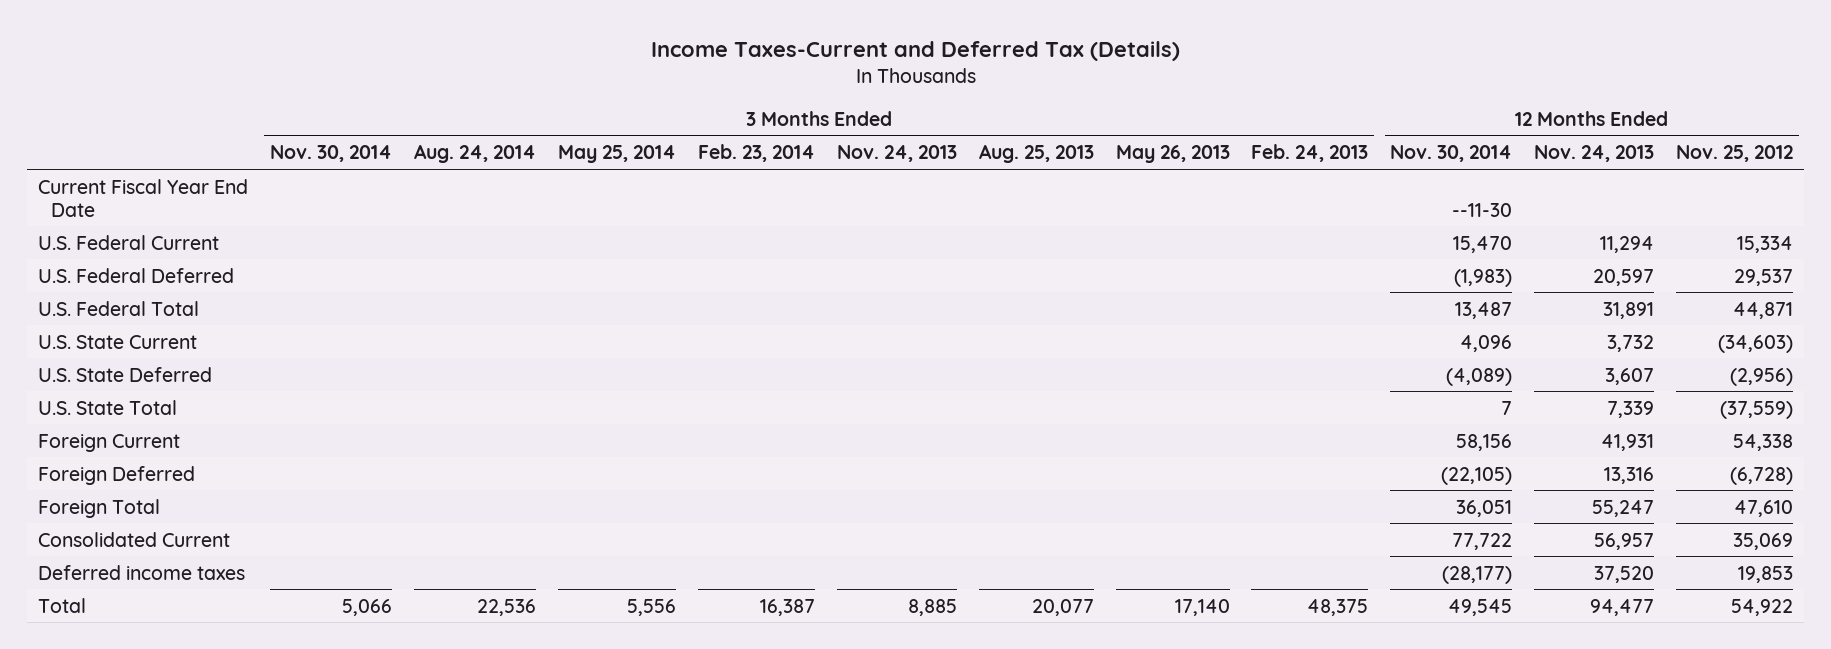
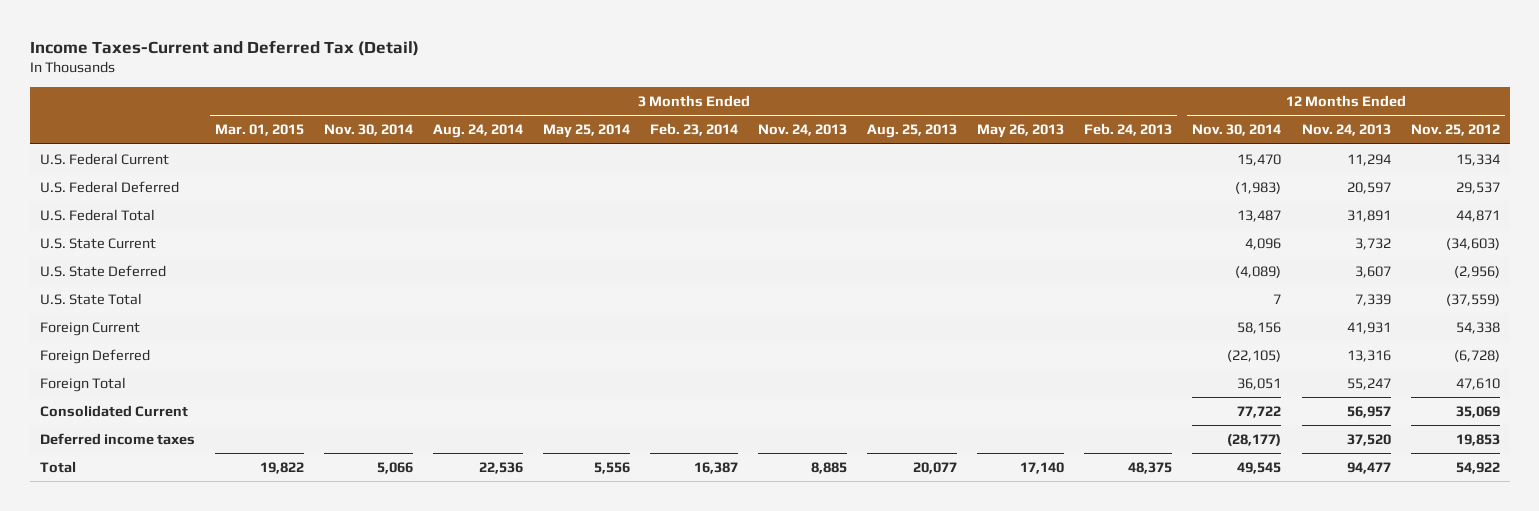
[650,40,1180,61] Income Taxes-Current and Deferred Tax (Details) -> [29,39,419,56] Income Taxes-Current and Deferred Tax (Detail)
none -> [214,124,304,137] Mar. 01, 2015
[37,178,248,217] Current Fiscal Year End Date -> none

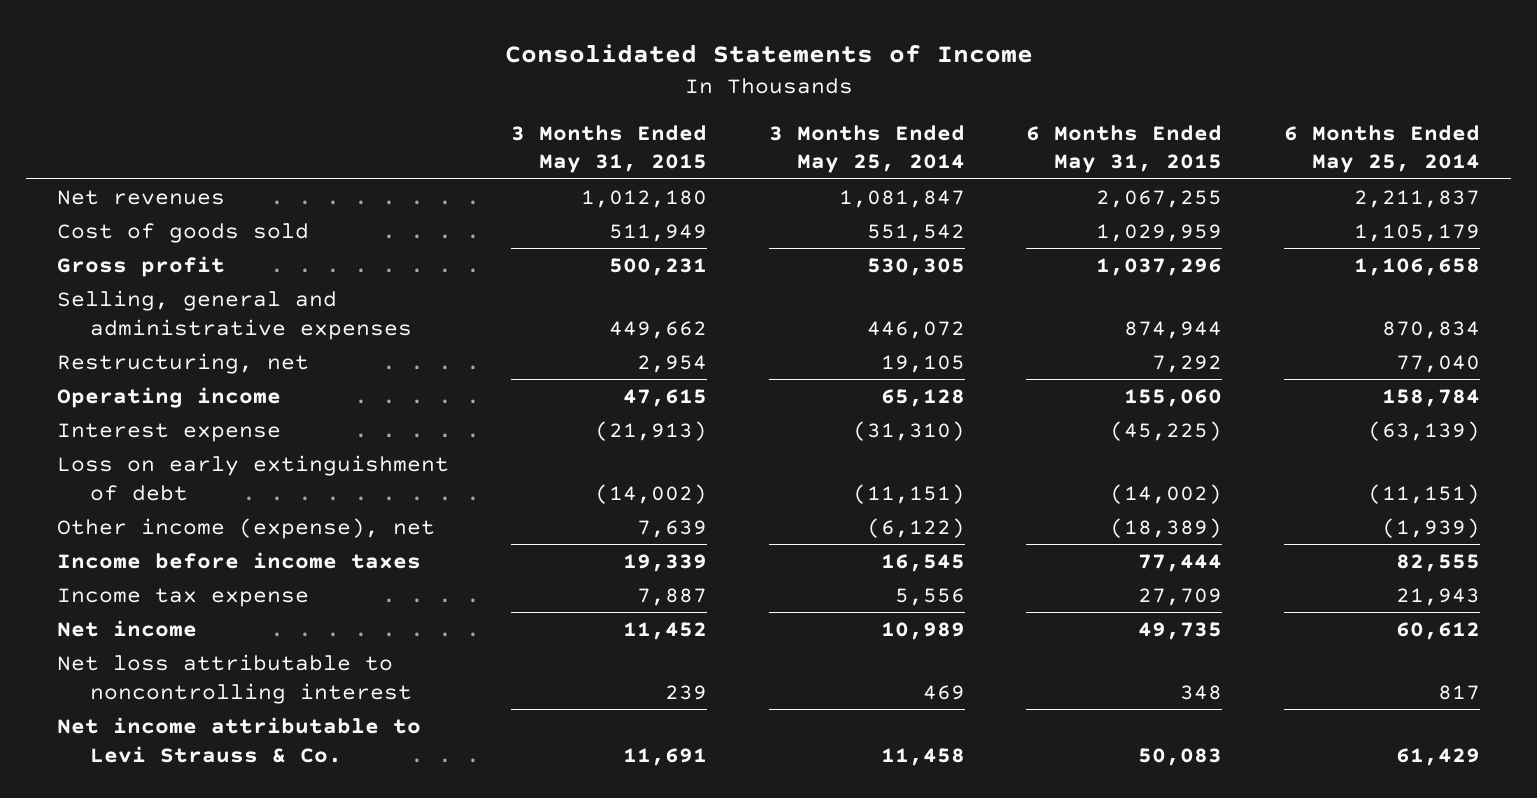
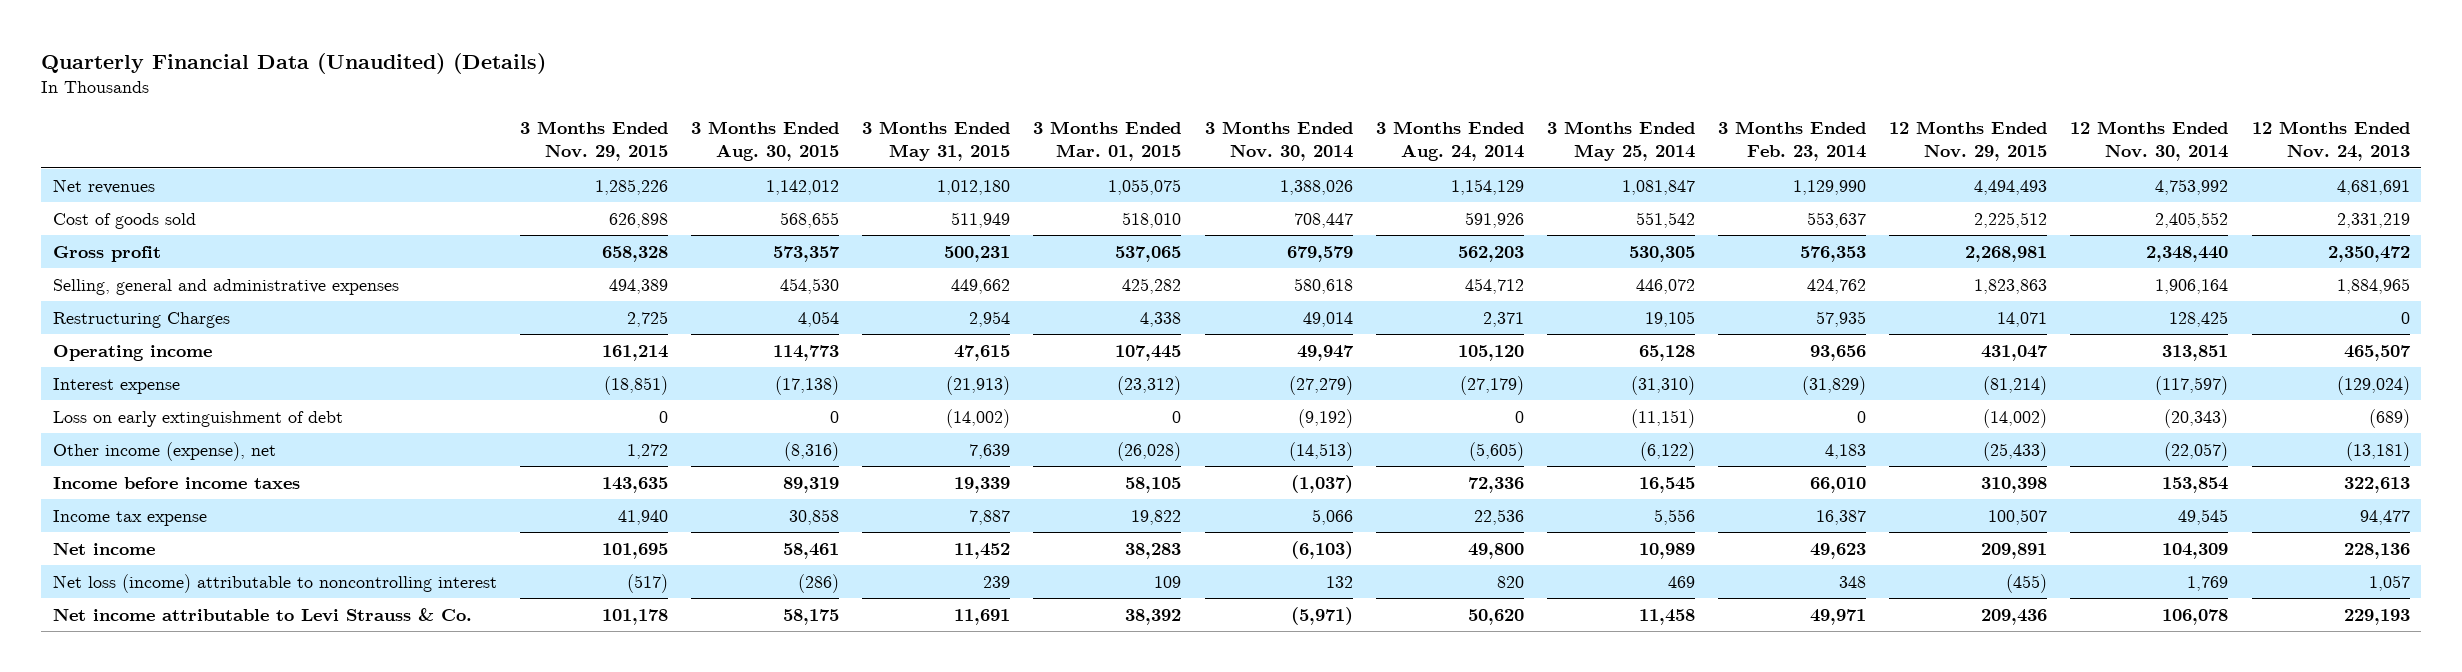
[504,43,1033,63] Consolidated Statements of Income -> [41,53,547,75] Quarterly Financial Data (Unaudited) (Details)
[1026,124,1223,174] 6 Months Ended May 31, 2015 -> none
[1283,124,1480,174] 6 Months Ended May 25, 2014 -> none
none -> [519,121,668,162] 3 Months Ended Nov. 29, 2015
none -> [691,121,840,162] 3 Months Ended Aug. 30, 2015
none -> [1033,121,1182,162] 3 Months Ended Mar. 01, 2015
none -> [1204,121,1353,162] 3 Months Ended Nov. 30, 2014
none -> [1375,121,1524,162] 3 Months Ended Aug. 24, 2014
none -> [1718,121,1867,162] 3 Months Ended Feb. 23, 2014
none -> [1889,121,2048,162] 12 Months Ended Nov. 29, 2015
none -> [2070,121,2229,162] 12 Months Ended Nov. 30, 2014
none -> [2251,121,2410,162] 12 Months Ended Nov. 24, 2013
[57,352,310,374] Restructuring, net -> [52,311,230,328] Restructuring Charges
[57,653,412,704] Net loss attributable to noncontrolling interest -> [52,573,497,593] Net loss (income) attributable to noncontrolling interest

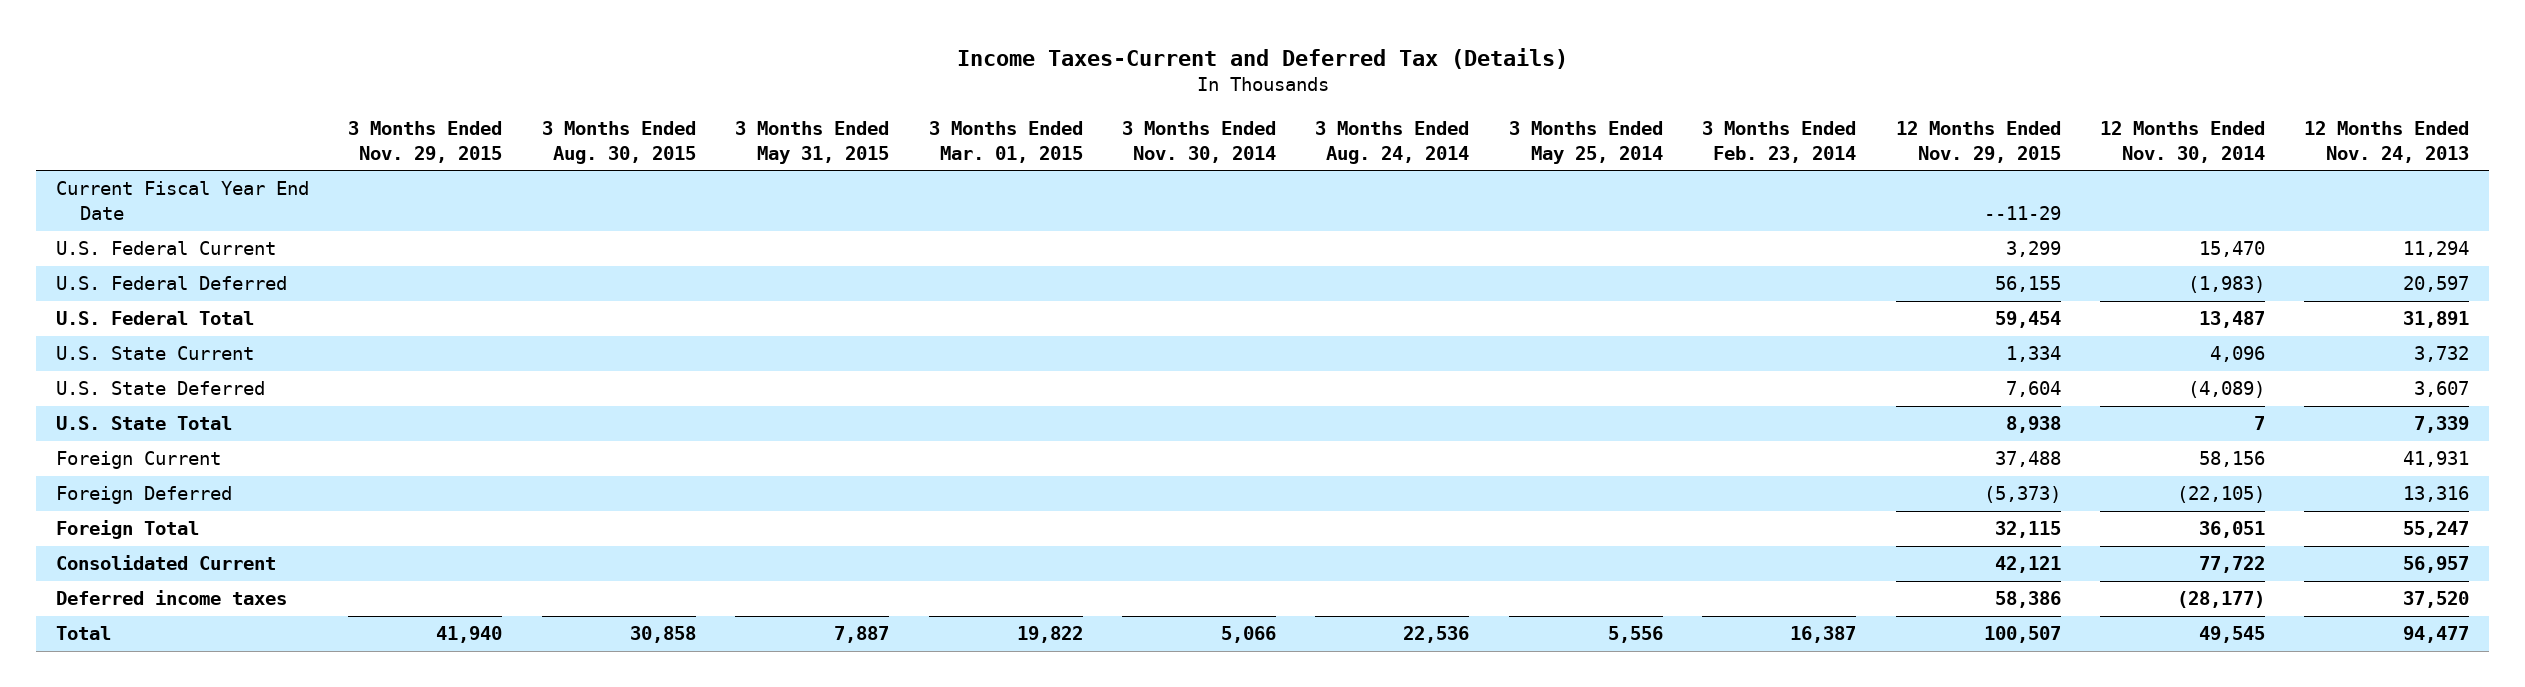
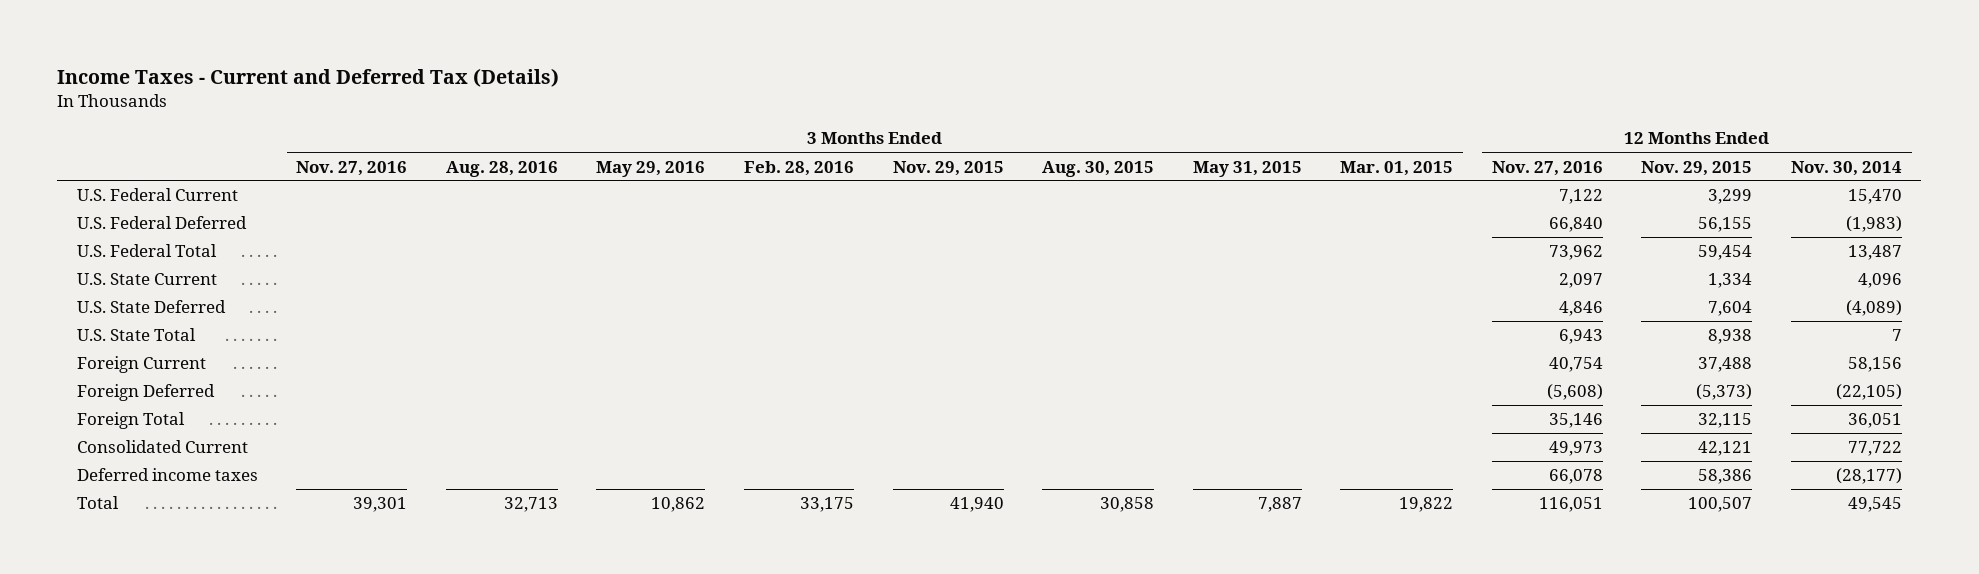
[956,47,1568,69] Income Taxes-Current and Deferred Tax (Details) -> [57,67,560,87] Income Taxes - Current and Deferred Tax (Details)
[1122,120,1277,163] 3 Months Ended Nov. 30, 2014 -> none
[1315,120,1470,164] 3 Months Ended Aug. 24, 2014 -> none
[1508,120,1663,164] 3 Months Ended May 25, 2014 -> none
[1702,120,1857,163] 3 Months Ended Feb. 23, 2014 -> none
[2304,120,2470,163] 12 Months Ended Nov. 24, 2013 -> none
none -> [296,160,408,176] Nov. 27, 2016
none -> [445,160,558,177] Aug. 28, 2016
none -> [596,160,706,177] May 29, 2016
none -> [743,160,854,176] Feb. 28, 2016
none -> [1491,160,1603,176] Nov. 27, 2016
[55,181,309,221] Current Fiscal Year End Date -> none

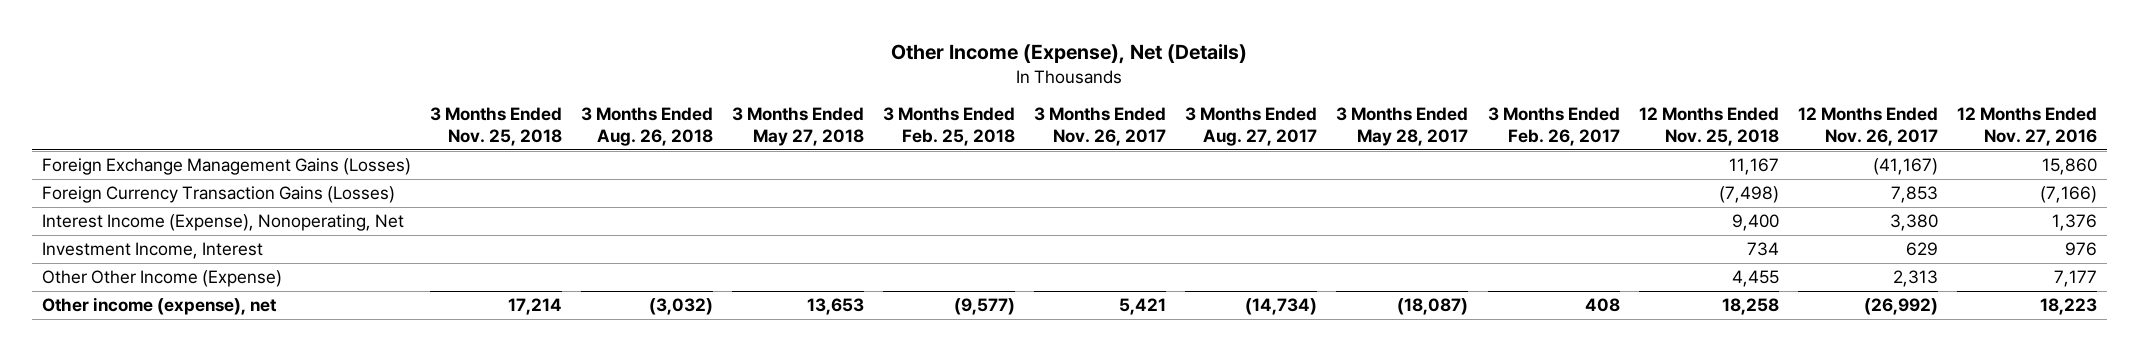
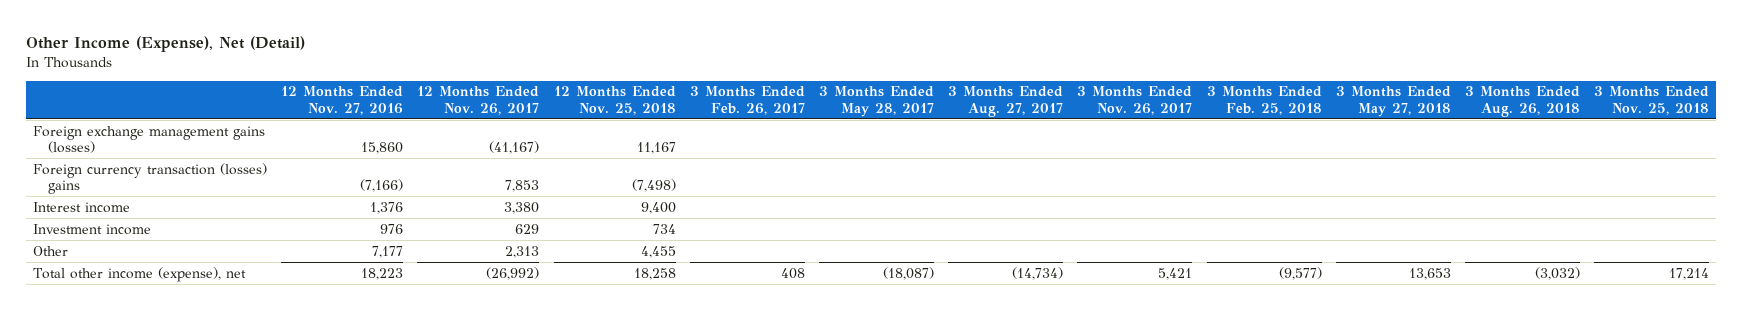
[891,44,1248,65] Other Income (Expense), Net (Details) -> [25,35,305,52] Other Income (Expense), Net (Detail)
[41,158,411,176] Foreign Exchange Management Gains (Losses) -> [32,125,265,153] Foreign exchange management gains (losses)
[41,186,395,204] Foreign Currency Transaction Gains (Losses) -> [32,162,267,194] Foreign currency transaction (losses) gains
[41,214,404,232] Interest Income (Expense), Nonoperating, Net -> [32,201,130,213] Interest income
[41,242,263,260] Investment Income, Interest -> [32,223,151,235] Investment income
[41,270,282,288] Other Other Income (Expense) -> [32,245,68,256] Other
[41,297,277,316] Other income (expense), net -> [32,266,246,282] Total other income (expense), net

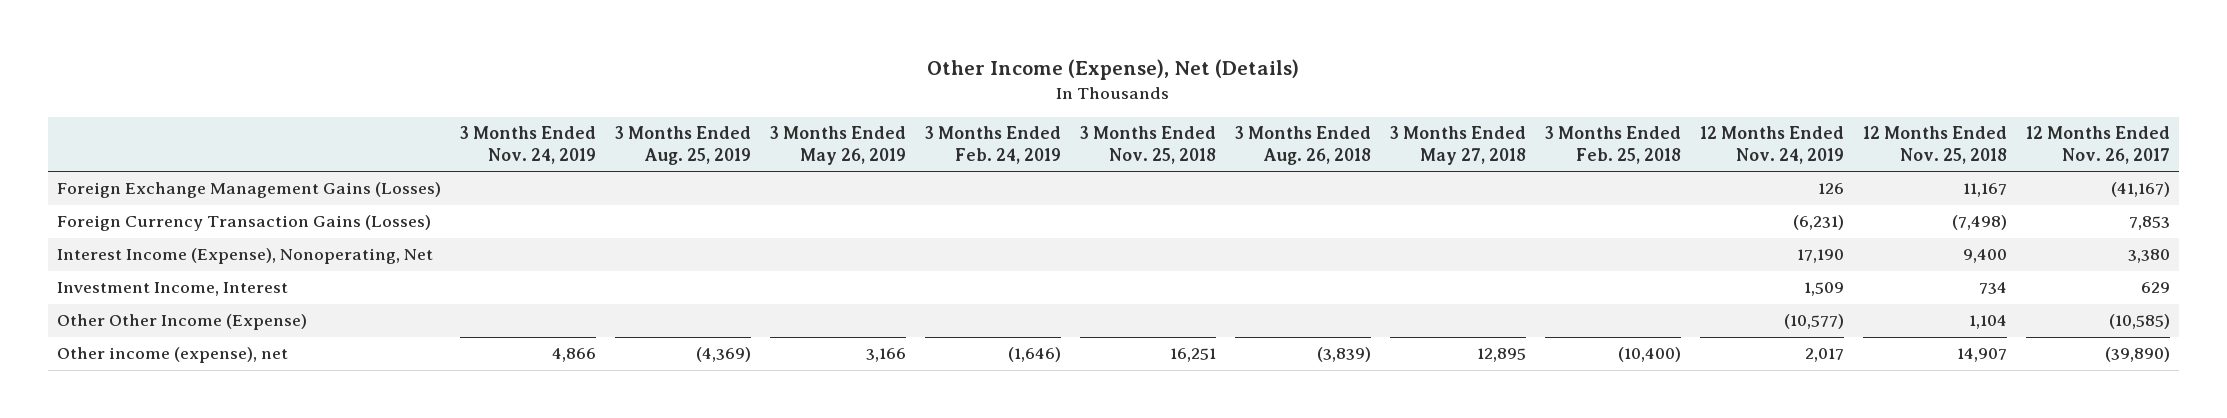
[25,35,305,52] Other Income (Expense), Net (Detail) -> [927,59,1300,81] Other Income (Expense), Net (Details)
[281,86,404,115] 12 Months Ended Nov. 27, 2016 -> none
[689,86,805,115] 3 Months Ended Feb. 26, 2017 -> none
[819,86,935,117] 3 Months Ended May 28, 2017 -> none
[948,86,1064,117] 3 Months Ended Aug. 27, 2017 -> none
[1077,86,1193,115] 3 Months Ended Nov. 26, 2017 -> none
none -> [459,126,596,164] 3 Months Ended Nov. 24, 2019
none -> [614,126,751,165] 3 Months Ended Aug. 25, 2019
none -> [769,126,906,165] 3 Months Ended May 26, 2019
none -> [924,126,1061,164] 3 Months Ended Feb. 24, 2019
none -> [1699,126,1844,164] 12 Months Ended Nov. 24, 2019
[32,125,265,153] Foreign exchange management gains (losses) -> [57,182,442,199] Foreign Exchange Management Gains (Losses)
[32,162,267,194] Foreign currency transaction (losses) gains -> [57,215,432,232] Foreign Currency Transaction Gains (Losses)
[32,201,130,213] Interest income -> [57,248,434,265] Interest Income (Expense), Nonoperating, Net
[32,223,151,235] Investment income -> [57,282,289,297] Investment Income, Interest
[32,245,68,256] Other -> [57,314,308,331] Other Other Income (Expense)
[505,245,540,258] 2,313 -> [2108,314,2170,330] (10,585)
[640,245,676,258] 4,455 -> [1968,315,2007,330] 1,104
[32,266,246,282] Total other income (expense), net -> [57,347,289,364] Other income (expense), net
[486,266,540,280] (26,992) -> [2104,347,2170,363] (39,890)
[633,267,676,280] 18,258 -> [1956,348,2007,363] 14,907
[1278,266,1322,280] (9,577) -> [1617,347,1681,363] (10,400)
[1408,267,1451,280] 13,653 -> [1476,348,1526,363] 12,895
[1535,266,1581,280] (3,032) -> [1316,347,1371,363] (3,839)
[1669,267,1710,280] 17,214 -> [1169,348,1216,363] 16,251

